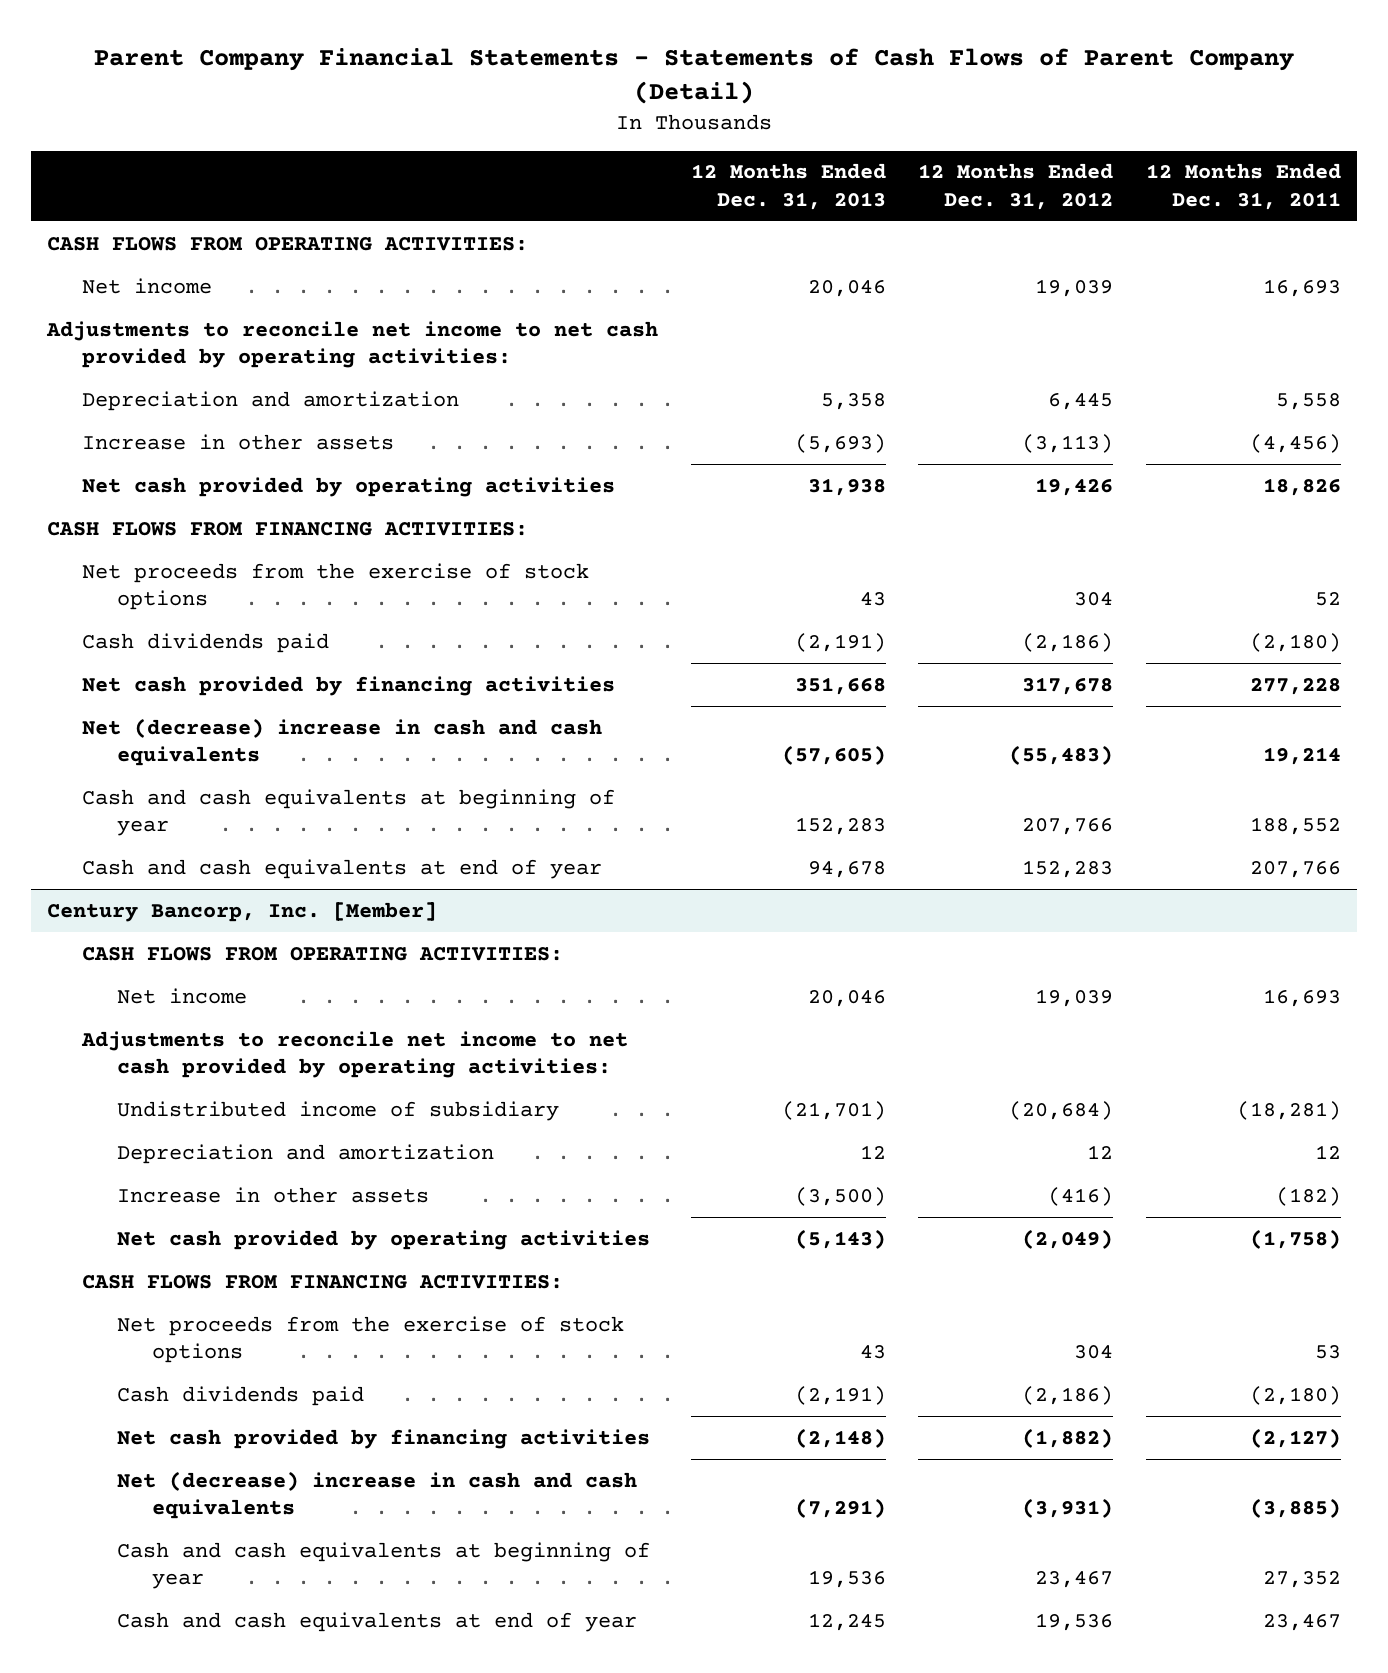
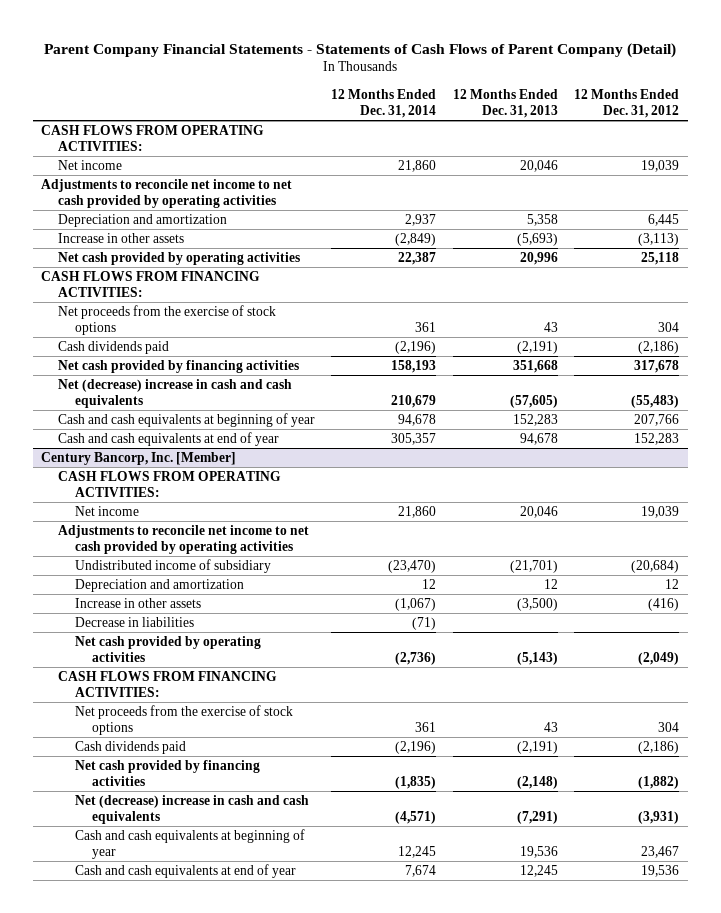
[1145,163,1341,210] 12 Months Ended Dec. 31, 2011 -> none
none -> [331,88,437,118] 12 Months Ended Dec. 31, 2014
[46,320,659,368] Adjustments to reconcile net income to net cash provided by operating activities: -> [41,179,293,209] Adjustments to reconcile net income to net cash provided by operating activities
[807,477,886,496] 31,938 -> [519,252,558,266] 20,996
[1035,477,1114,496] 19,426 -> [641,252,680,266] 25,118
[80,1030,628,1078] Adjustments to reconcile net income to net cash provided by operating activities: -> [58,525,310,555] Adjustments to reconcile net income to net cash provided by operating activities
none -> [74,617,194,628] Decrease in liabilities

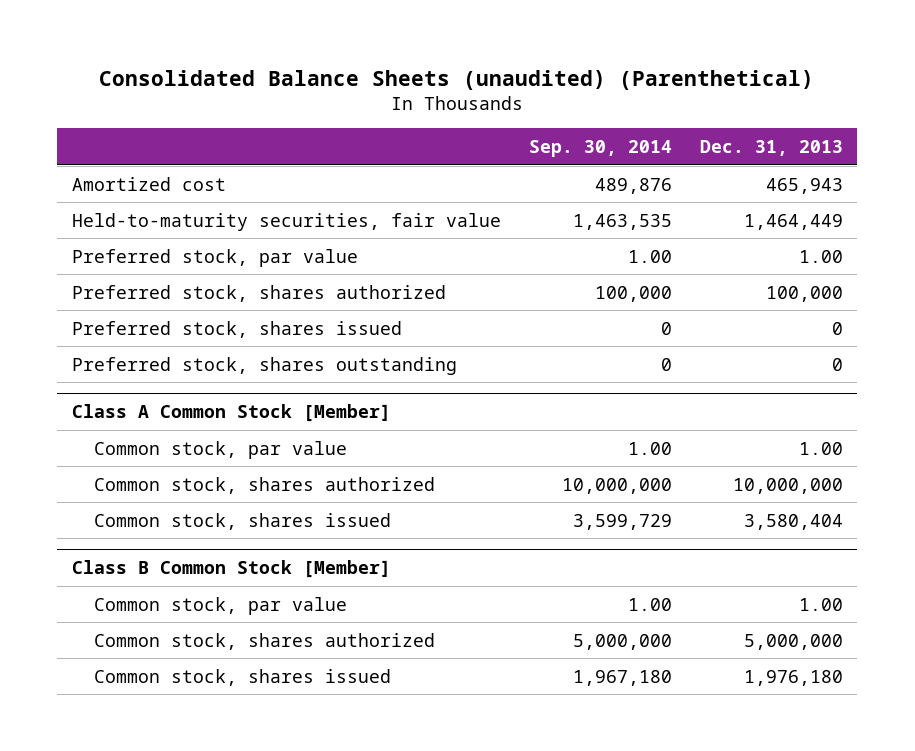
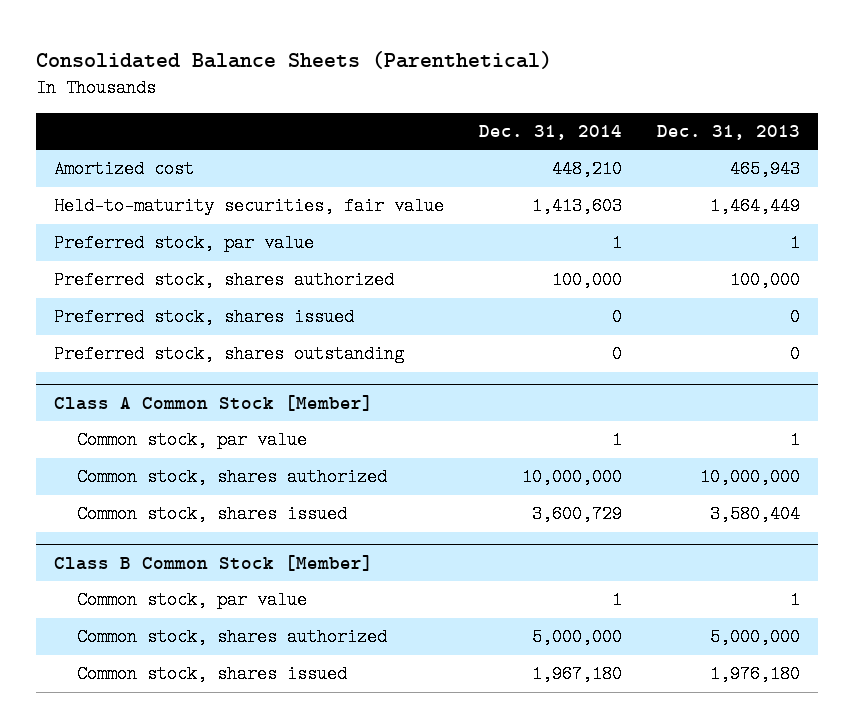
[99,69,815,90] Consolidated Balance Sheets (unaudited) (Parenthetical) -> [36,50,553,69] Consolidated Balance Sheets (Parenthetical)
[528,139,672,157] Sep. 30, 2014 -> none
none -> [479,125,623,141] Dec. 31, 2014
[799,249,844,263] 1.00 -> [790,234,801,253] 1
[799,441,844,455] 1.00 -> [790,431,801,450] 1
[799,597,844,611] 1.00 -> [790,591,801,610] 1

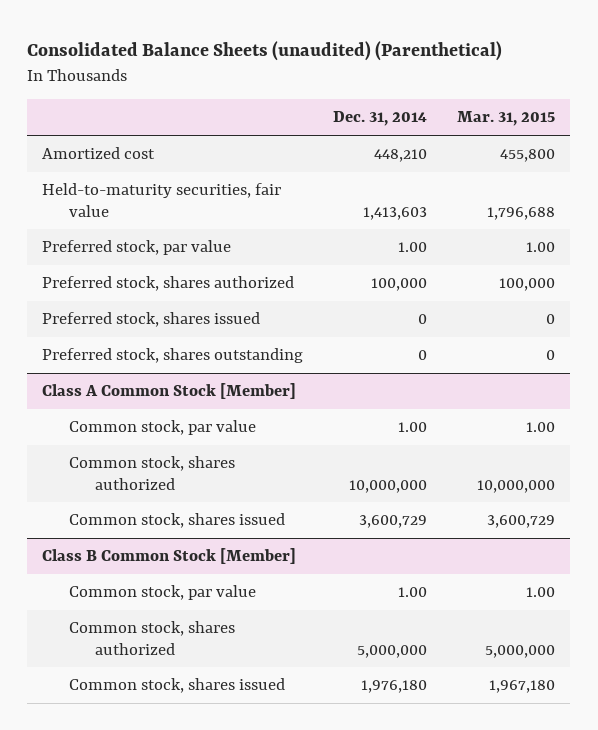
[36,50,553,69] Consolidated Balance Sheets (Parenthetical) -> [27,41,503,62] Consolidated Balance Sheets (unaudited) (Parenthetical)
[657,125,801,141] Dec. 31, 2013 -> none
none -> [457,111,556,127] Mar. 31, 2015
[612,234,623,253] 1 -> [398,242,428,253] 1.00
[612,431,623,450] 1 -> [398,422,428,433] 1.00
[612,591,623,610] 1 -> [398,587,428,598] 1.00
[532,665,623,684] 1,967,180 -> [361,680,428,694] 1,976,180

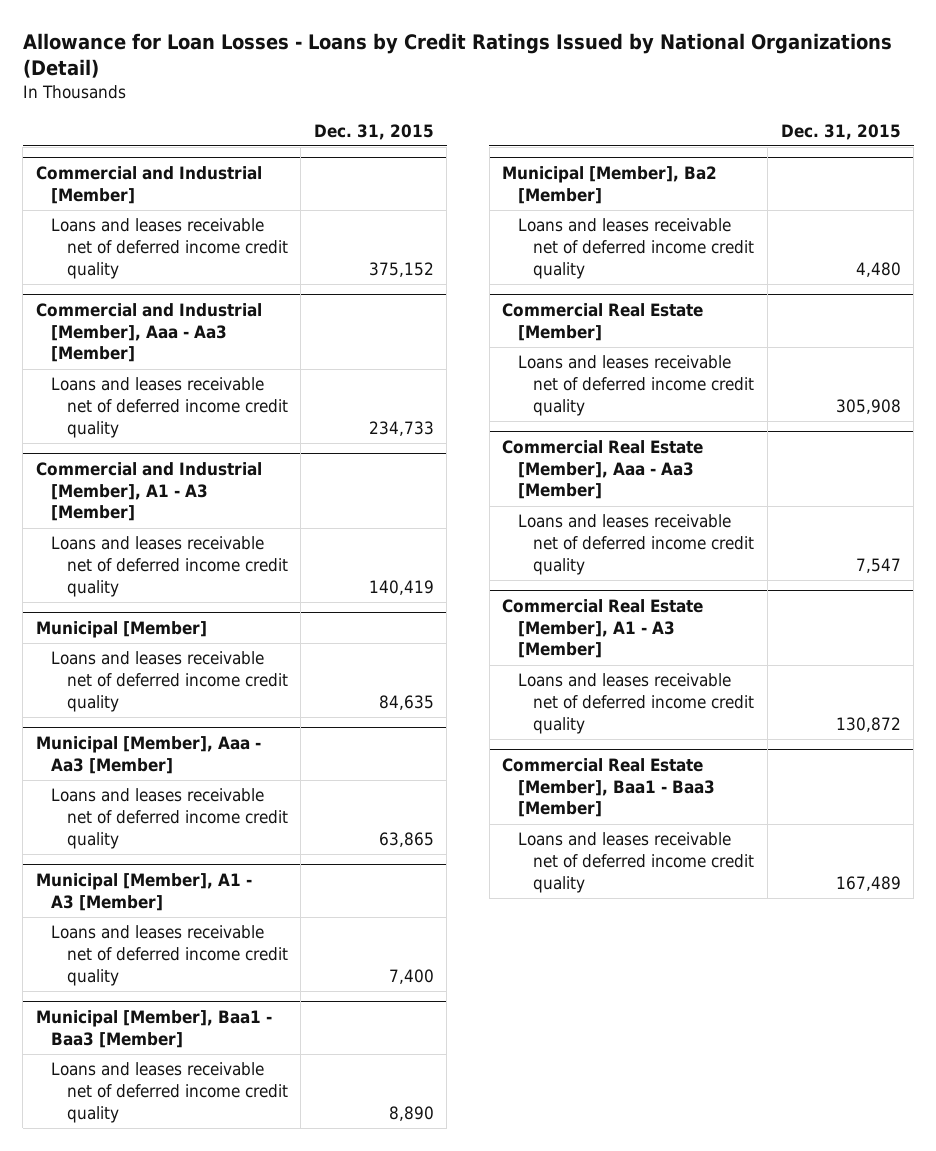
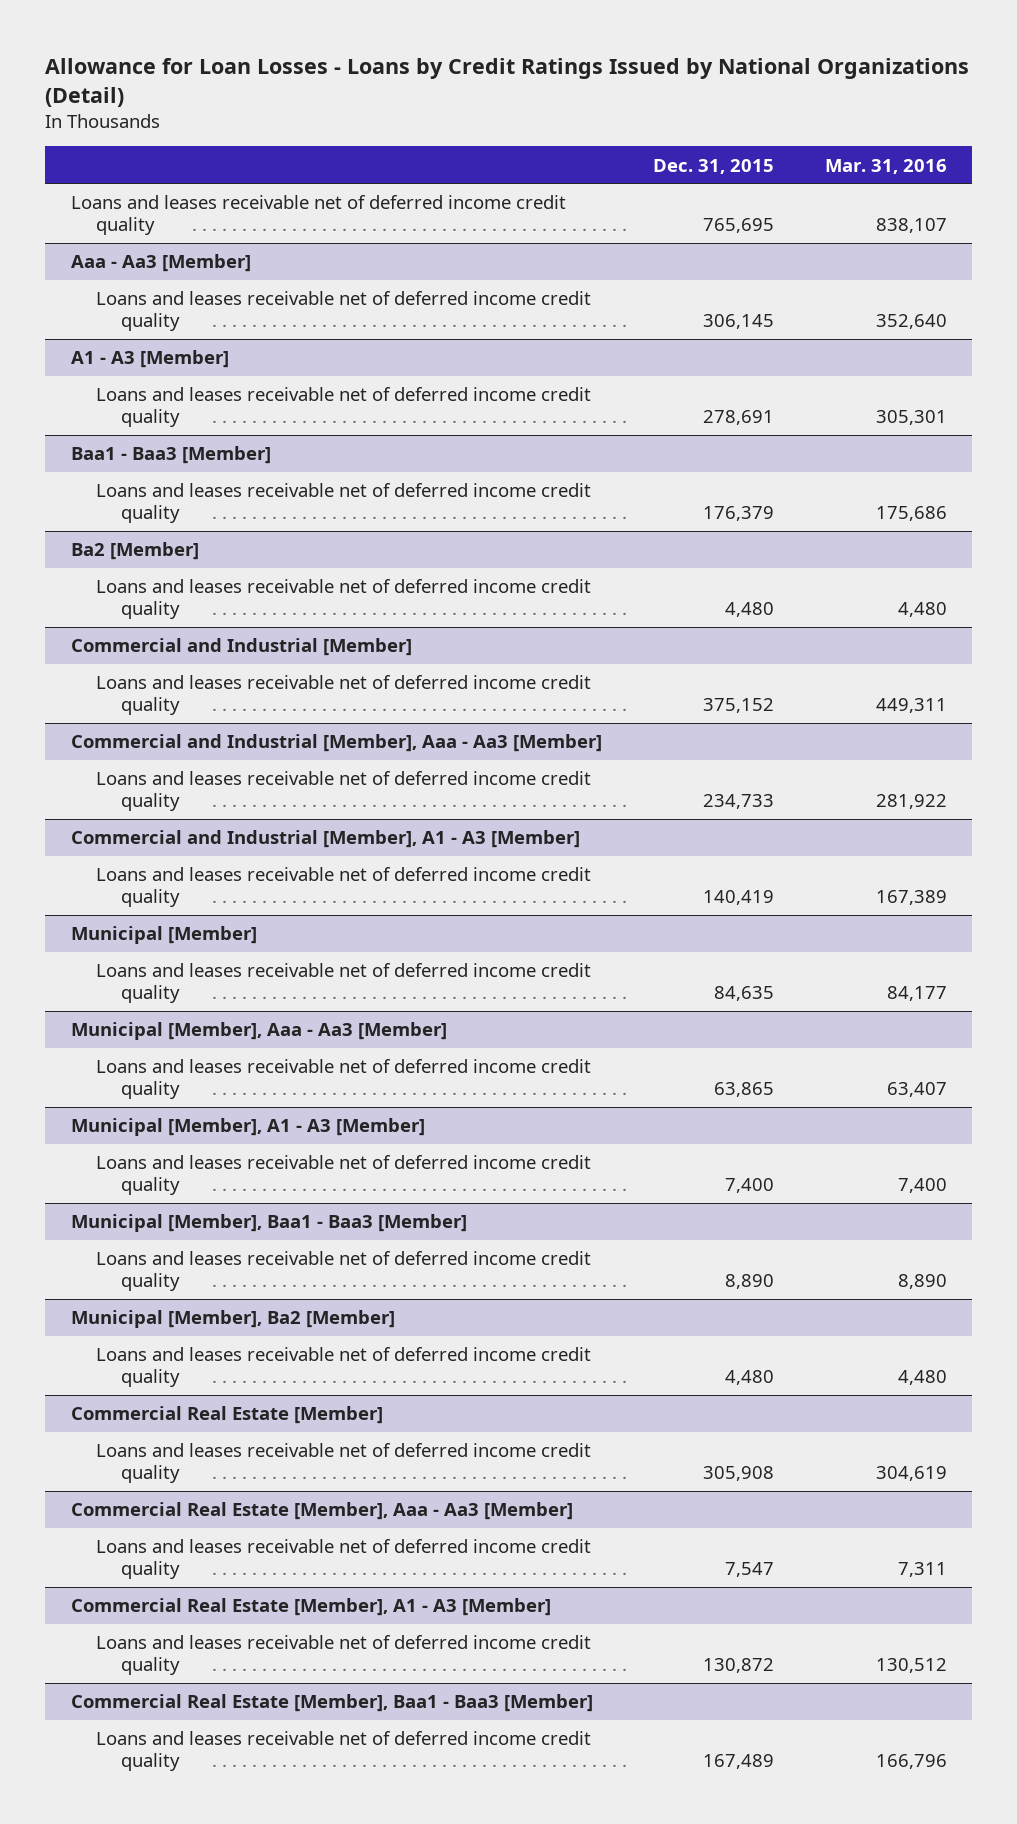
none -> [824,158,947,174] Mar. 31, 2016
none -> [70,195,566,236] Loans and leases receivable net of deferred income credit quality
none -> [70,254,251,273] Aaa - Aa3 [Member]
none -> [95,291,591,332] Loans and leases receivable net of deferred income credit quality
none -> [70,350,229,369] A1 - A3 [Member]
none -> [95,387,591,428] Loans and leases receivable net of deferred income credit quality
none -> [70,446,271,465] Baa1 - Baa3 [Member]
none -> [95,483,591,524] Loans and leases receivable net of deferred income credit quality
none -> [70,542,199,561] Ba2 [Member]
none -> [95,579,591,620] Loans and leases receivable net of deferred income credit quality

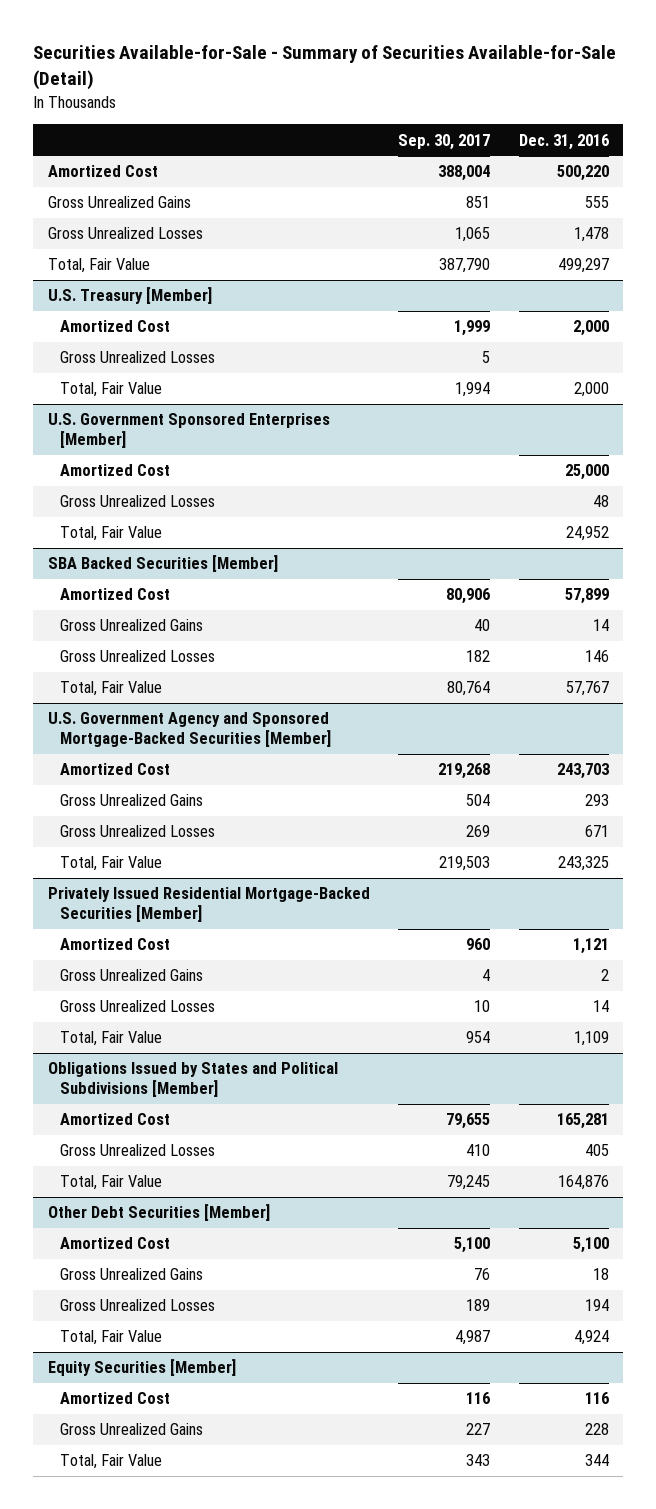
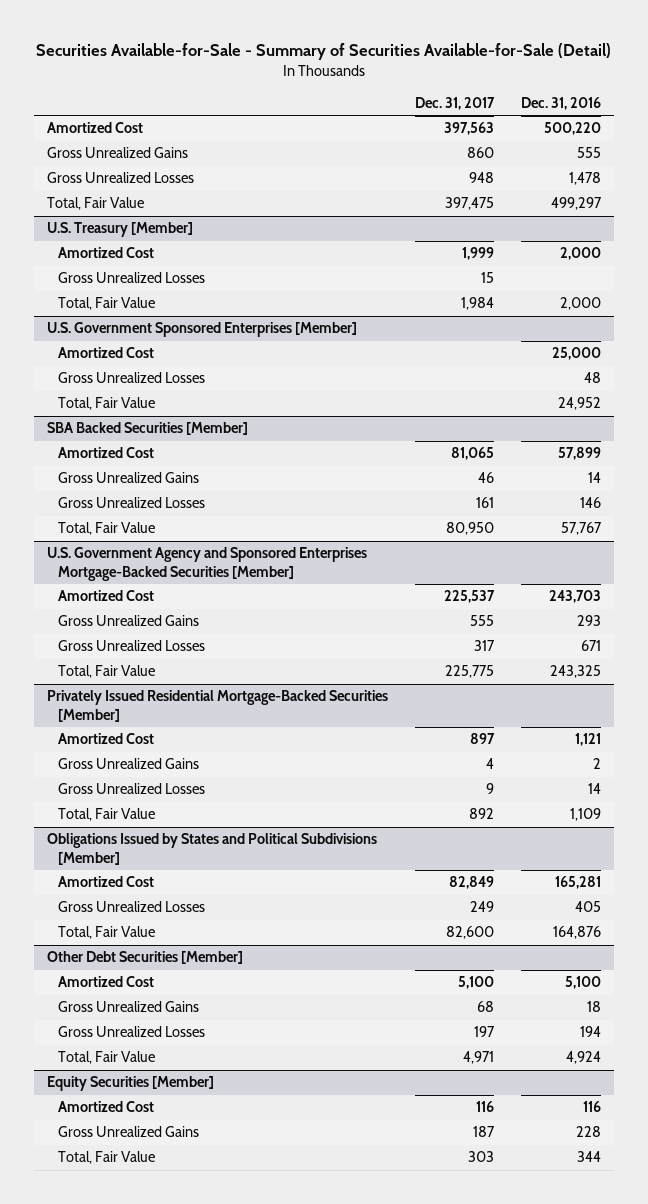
[398,133,491,150] Sep. 30, 2017 -> none
none -> [415,96,496,110] Dec. 31, 2017
[47,712,331,748] U.S. Government Agency and Sponsored Mortgage-Backed Securities [Member] -> [47,547,368,582] U.S. Government Agency and Sponsored Enterprises Mortgage-Backed Securities [Member]

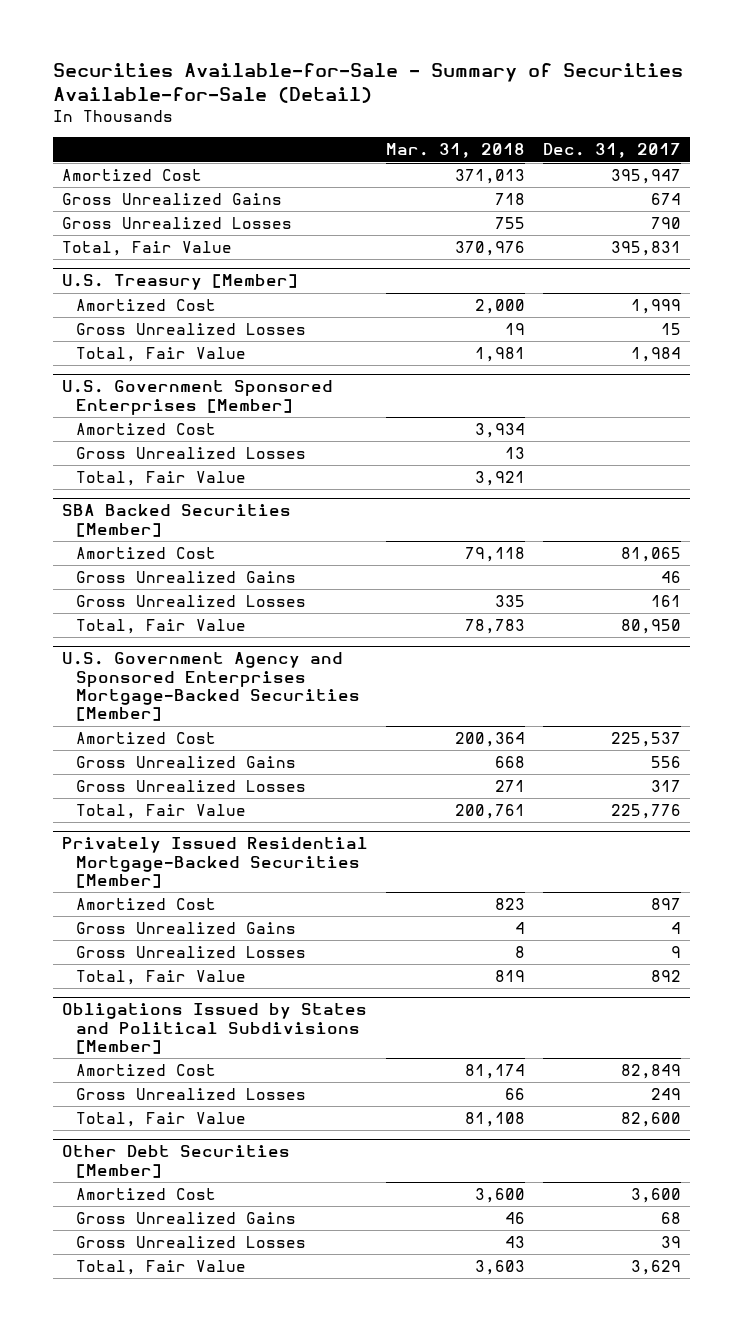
[521,96,602,110] Dec. 31, 2016 -> none
none -> [385,143,525,159] Mar. 31, 2018
[444,122,495,136] 397,563 -> [610,169,681,185] 395,947
[467,147,495,159] 860 -> [650,193,681,206] 674
[469,172,495,184] 948 -> [650,217,681,230] 790
[445,197,495,211] 397,475 -> [610,241,681,257] 395,831
[470,615,495,627] 555 -> [650,756,681,769] 556
[445,665,495,679] 225,775 -> [610,804,681,820] 225,776
[458,976,495,990] 5,100 -> [630,1188,681,1204] 3,600
[47,1076,215,1092] Equity Securities [Member] -> none
[57,1101,154,1113] Amortized Cost -> none
[57,1126,199,1138] Gross Unrealized Gains -> none
[57,1151,155,1165] Total, Fair Value -> none
[474,1026,496,1038] 197 -> [660,1236,681,1249] 39
[463,1051,495,1065] 4,971 -> [630,1260,681,1276] 3,629

